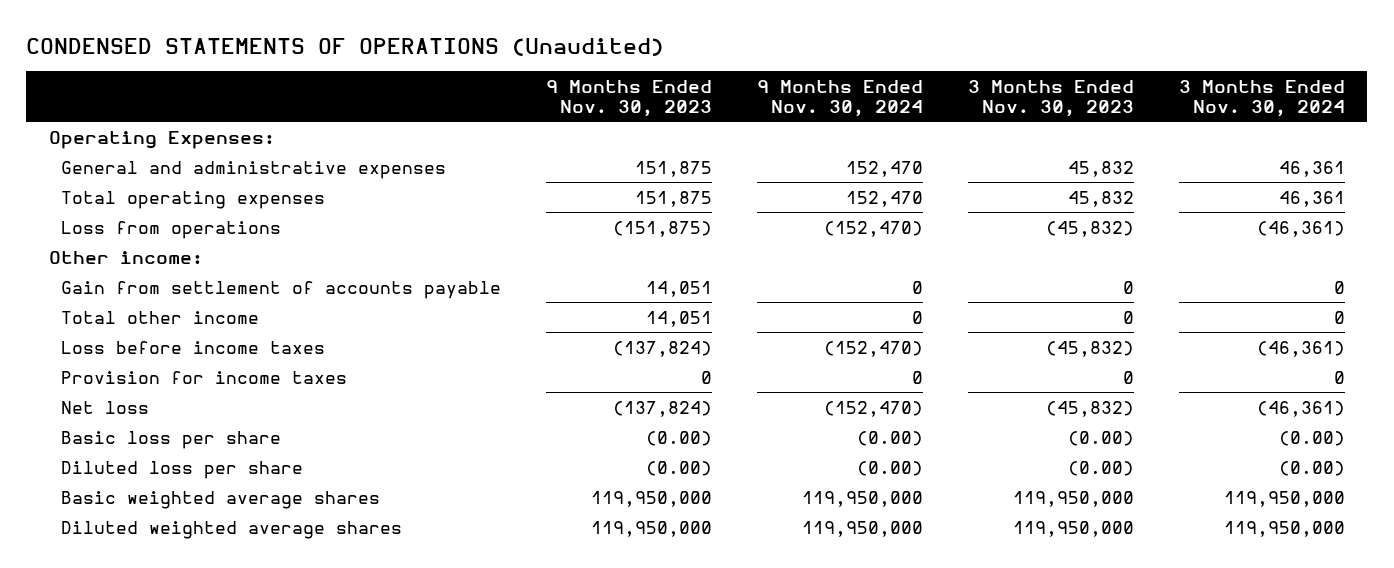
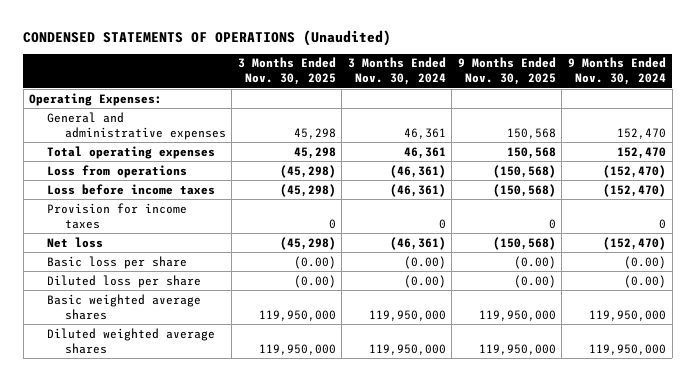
[546,79,713,118] 9 Months Ended Nov. 30, 2023 -> none
[968,79,1135,118] 3 Months Ended Nov. 30, 2023 -> none
none -> [237,57,336,86] 3 Months Ended Nov. 30, 2025
none -> [457,57,556,86] 9 Months Ended Nov. 30, 2025
[48,250,203,264] Other income: -> none
[61,280,502,299] Gain from settlement of accounts payable -> none
[61,310,260,324] Total other income -> none

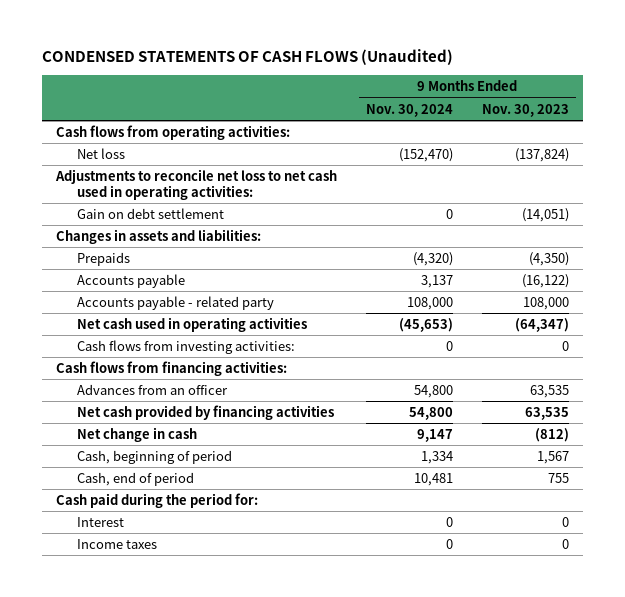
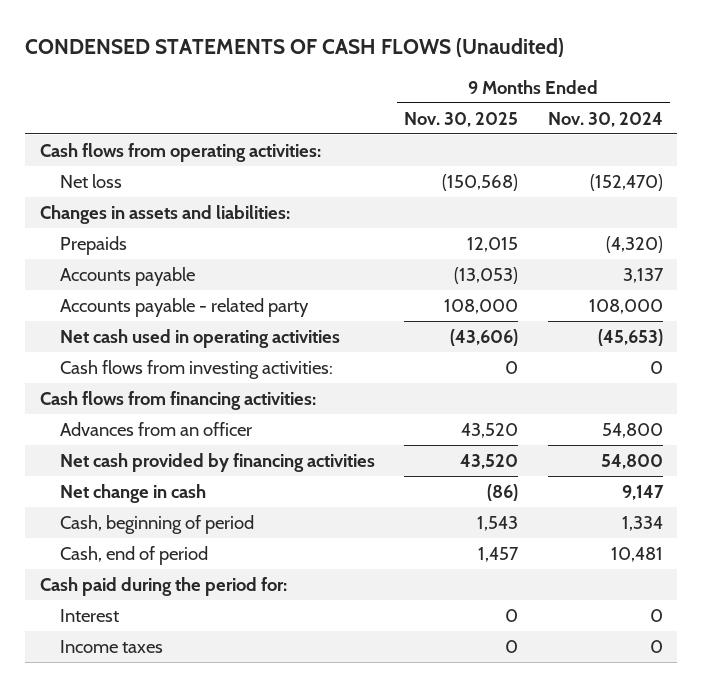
[481,103,569,117] Nov. 30, 2023 -> none
none -> [404,111,519,127] Nov. 30, 2025
[55,169,338,200] Adjustments to reconcile net loss to net cash used in operating activities: -> none
[77,208,225,220] Gain on debt settlement -> none

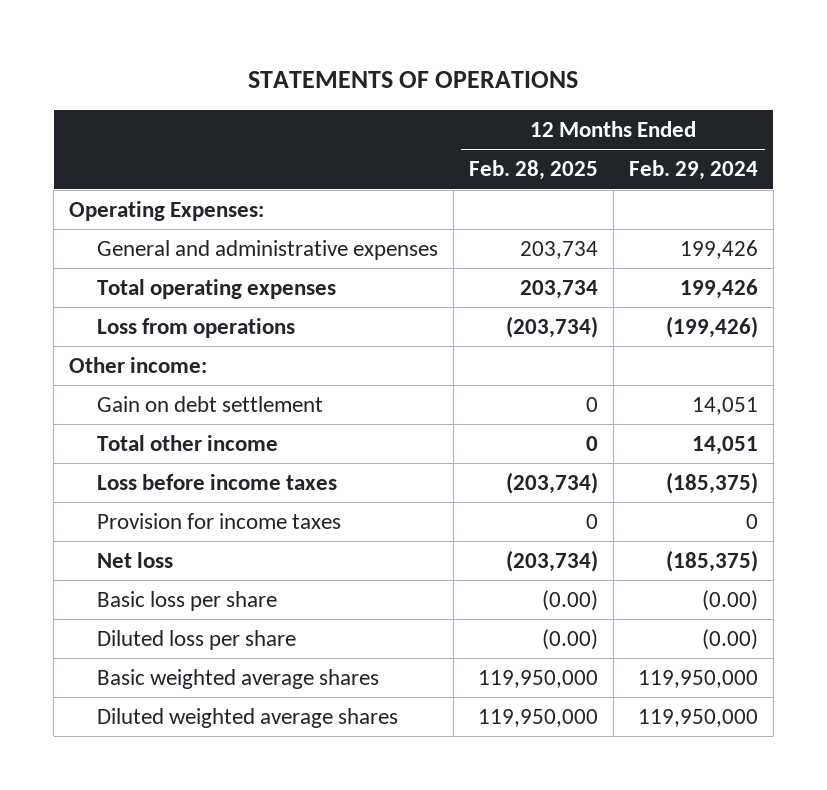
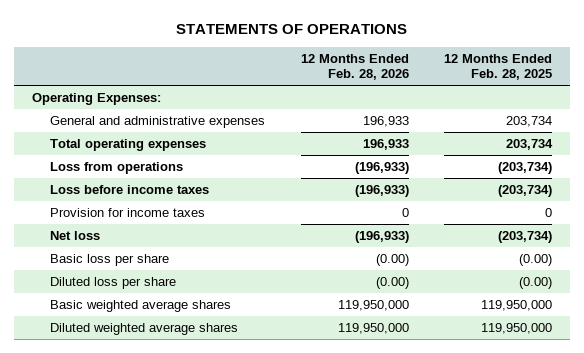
[628,160,758,181] Feb. 29, 2024 -> none
none -> [300,54,409,81] 12 Months Ended Feb. 28, 2026
[68,356,207,373] Other income: -> none
[97,395,324,412] Gain on debt settlement -> none
[97,434,279,451] Total other income -> none

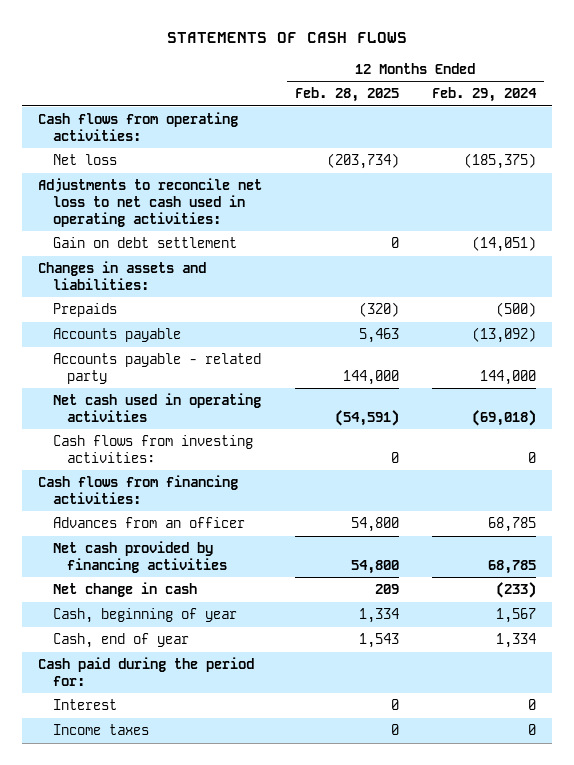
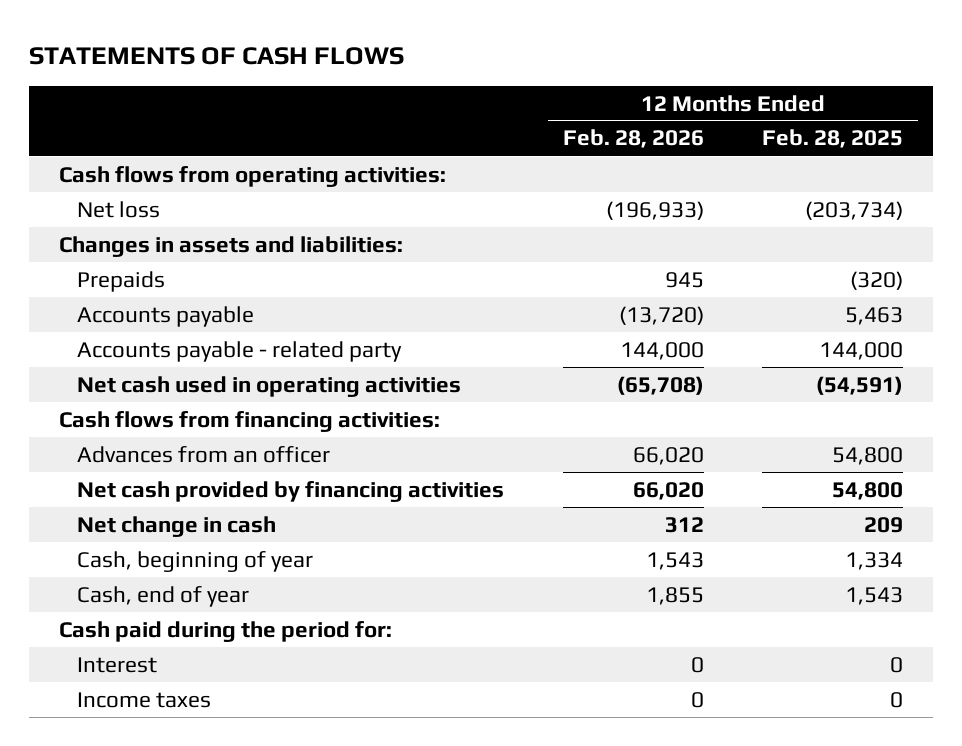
[431,87,537,103] Feb. 29, 2024 -> none
none -> [562,129,704,149] Feb. 28, 2026
[38,178,263,227] Adjustments to reconcile net loss to net cash used in operating activities: -> none
[52,237,237,249] Gain on debt settlement -> none
[52,435,253,463] Cash flows from investing activities: -> none

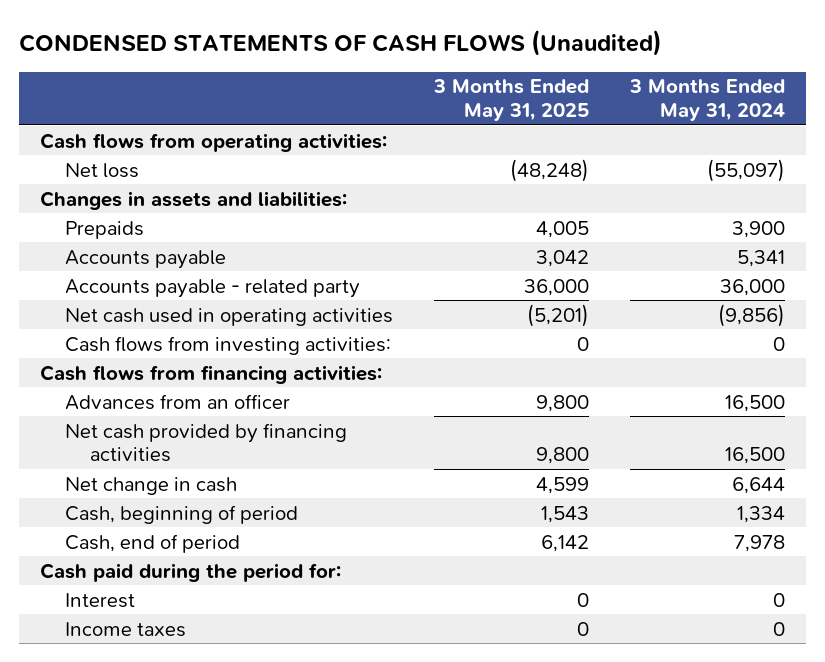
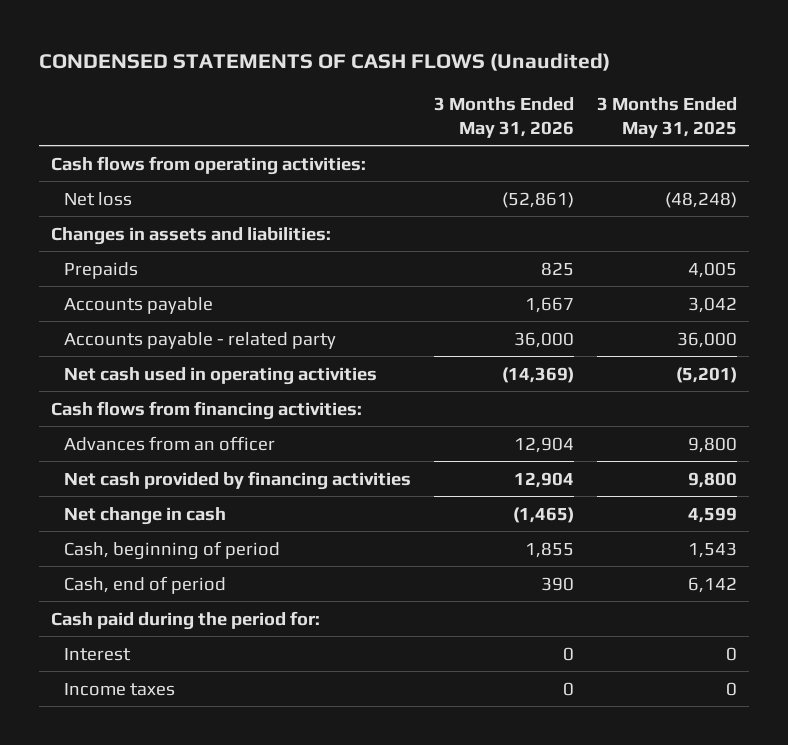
[628,79,785,122] 3 Months Ended May 31, 2024 -> none
none -> [434,96,575,138] 3 Months Ended May 31, 2026
[64,335,391,355] Cash flows from investing activities: -> none

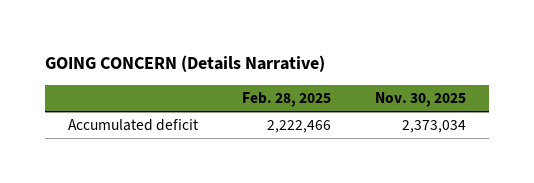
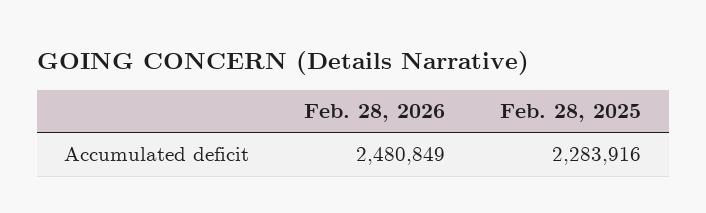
[375,92,467,108] Nov. 30, 2025 -> none
none -> [304,104,446,123] Feb. 28, 2026
[266,120,331,134] 2,222,466 -> [552,147,642,166] 2,283,916

